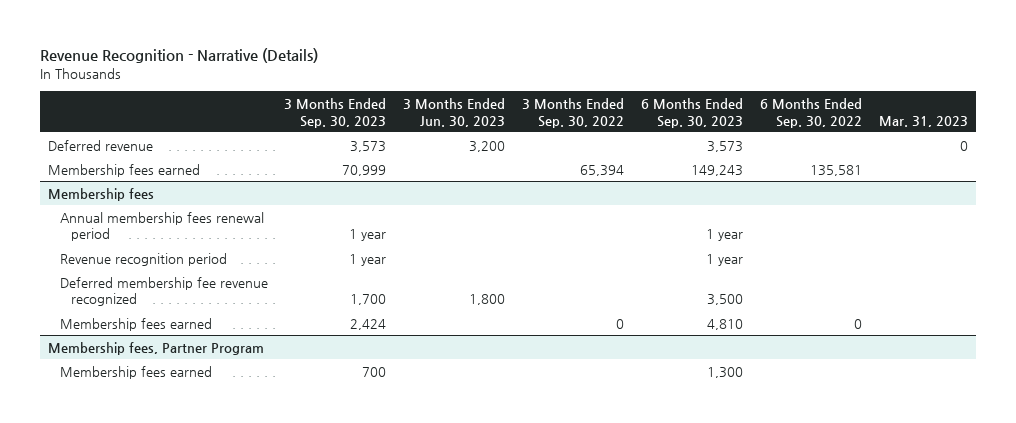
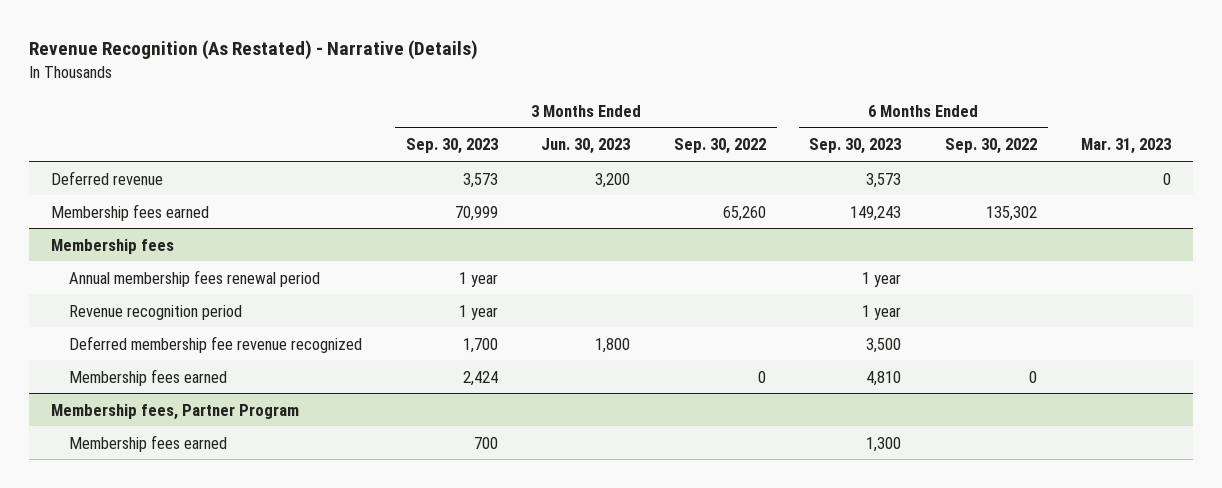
[39,48,318,64] Revenue Recognition - Narrative (Details) -> [29,40,479,61] Revenue Recognition (As Restated) - Narrative (Details)
[580,164,625,176] 65,394 -> [722,205,766,221] 65,260
[809,164,862,176] 135,581 -> [986,205,1038,221] 135,302

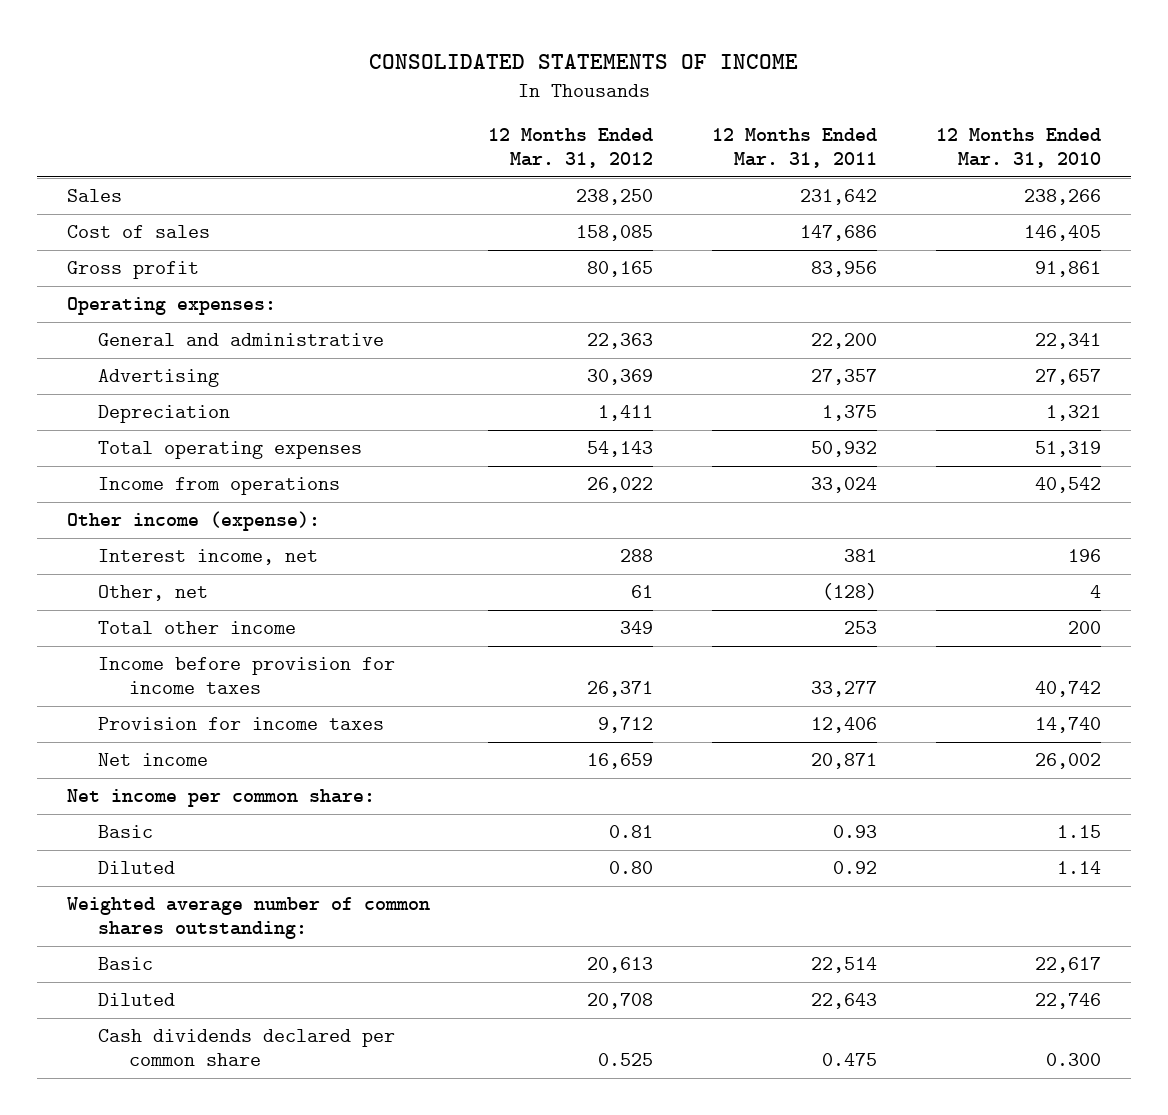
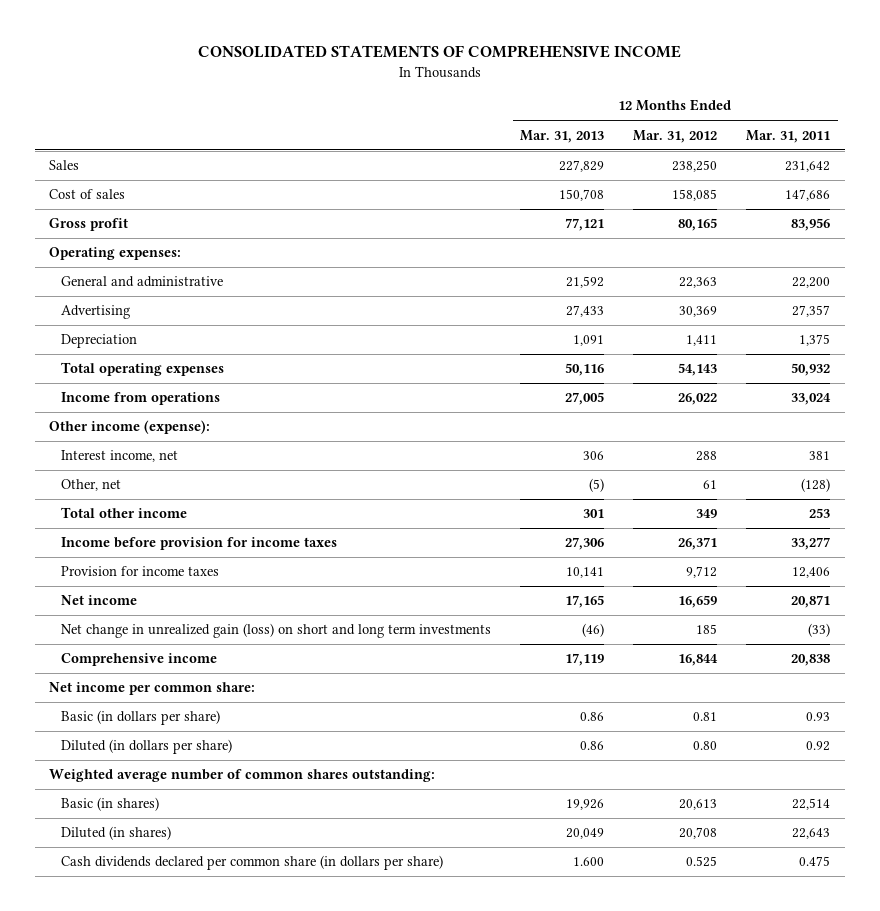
[368,53,798,69] CONSOLIDATED STATEMENTS OF INCOME -> [197,45,681,59] CONSOLIDATED STATEMENTS OF COMPREHENSIVE INCOME
[936,128,1102,168] 12 Months Ended Mar. 31, 2010 -> none
none -> [520,129,605,143] Mar. 31, 2013
none -> [61,623,492,639] Net change in unrealized gain (loss) on short and long term investments
none -> [61,653,218,667] Comprehensive income
[97,825,153,839] Basic -> [61,710,221,726] Basic (in dollars per share)
[97,861,175,875] Diluted -> [61,739,233,755] Diluted (in dollars per share)
[97,957,153,971] Basic -> [61,797,160,812] Basic (in shares)
[97,993,175,1007] Diluted -> [61,826,172,841] Diluted (in shares)
[97,1029,395,1067] Cash dividends declared per common share -> [61,855,444,871] Cash dividends declared per common share (in dollars per share)

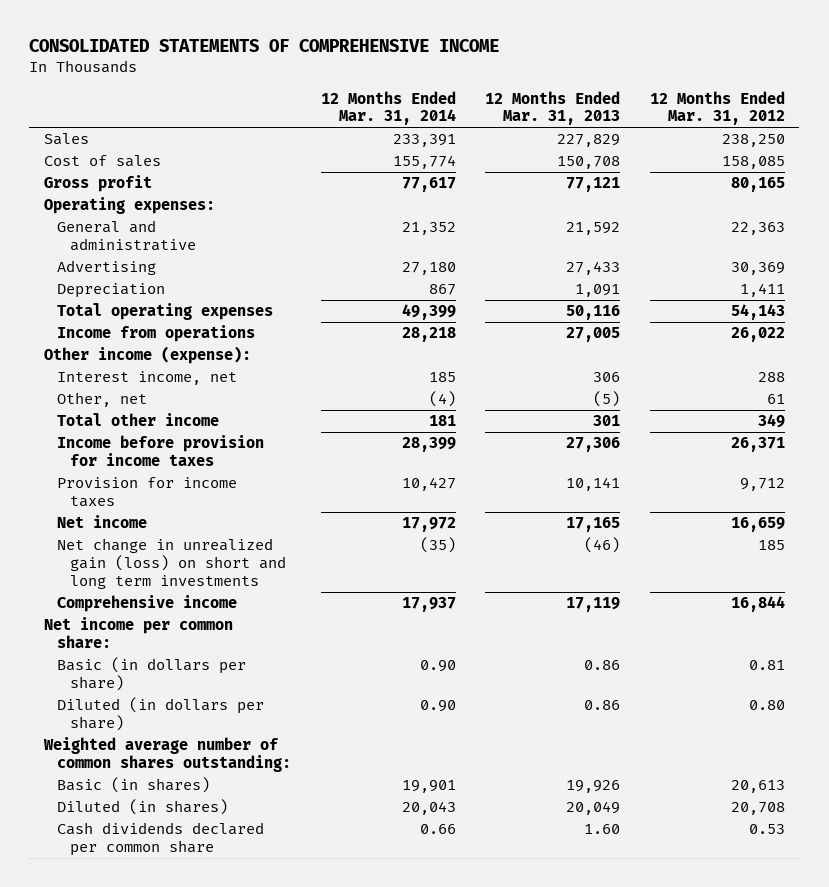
[746,129,831,143] Mar. 31, 2011 -> none
none -> [320,90,456,126] 12 Months Ended Mar. 31, 2014
[61,855,444,871] Cash dividends declared per common share (in dollars per share) -> [57,822,265,857] Cash dividends declared per common share
[573,857,605,867] 1.600 -> [584,824,621,835] 1.60
[686,856,718,868] 0.525 -> [748,824,785,835] 0.53

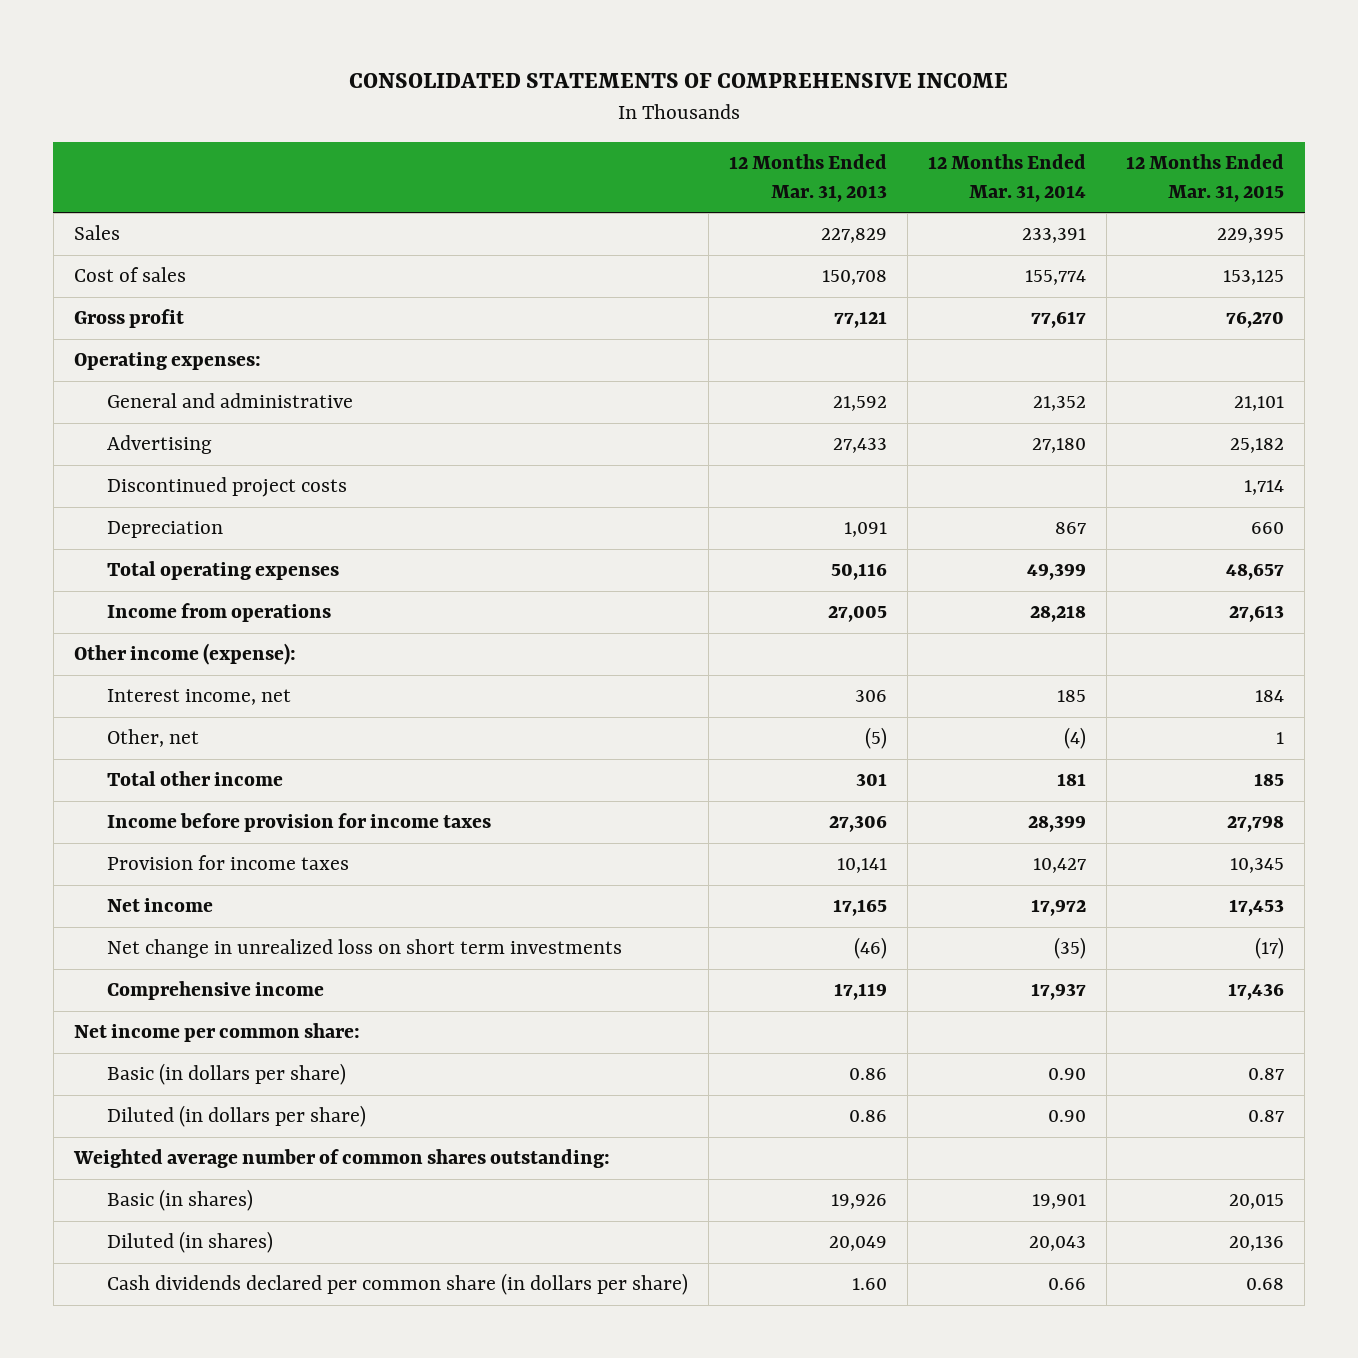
[649,90,785,126] 12 Months Ended Mar. 31, 2012 -> none
none -> [1126,153,1285,202] 12 Months Ended Mar. 31, 2015
none -> [107,477,348,498] Discontinued project costs
[57,538,287,589] Net change in unrealized gain (loss) on short and long term investments -> [107,939,623,959] Net change in unrealized loss on short term investments
[57,822,265,857] Cash dividends declared per common share -> [107,1273,689,1296] Cash dividends declared per common share (in dollars per share)

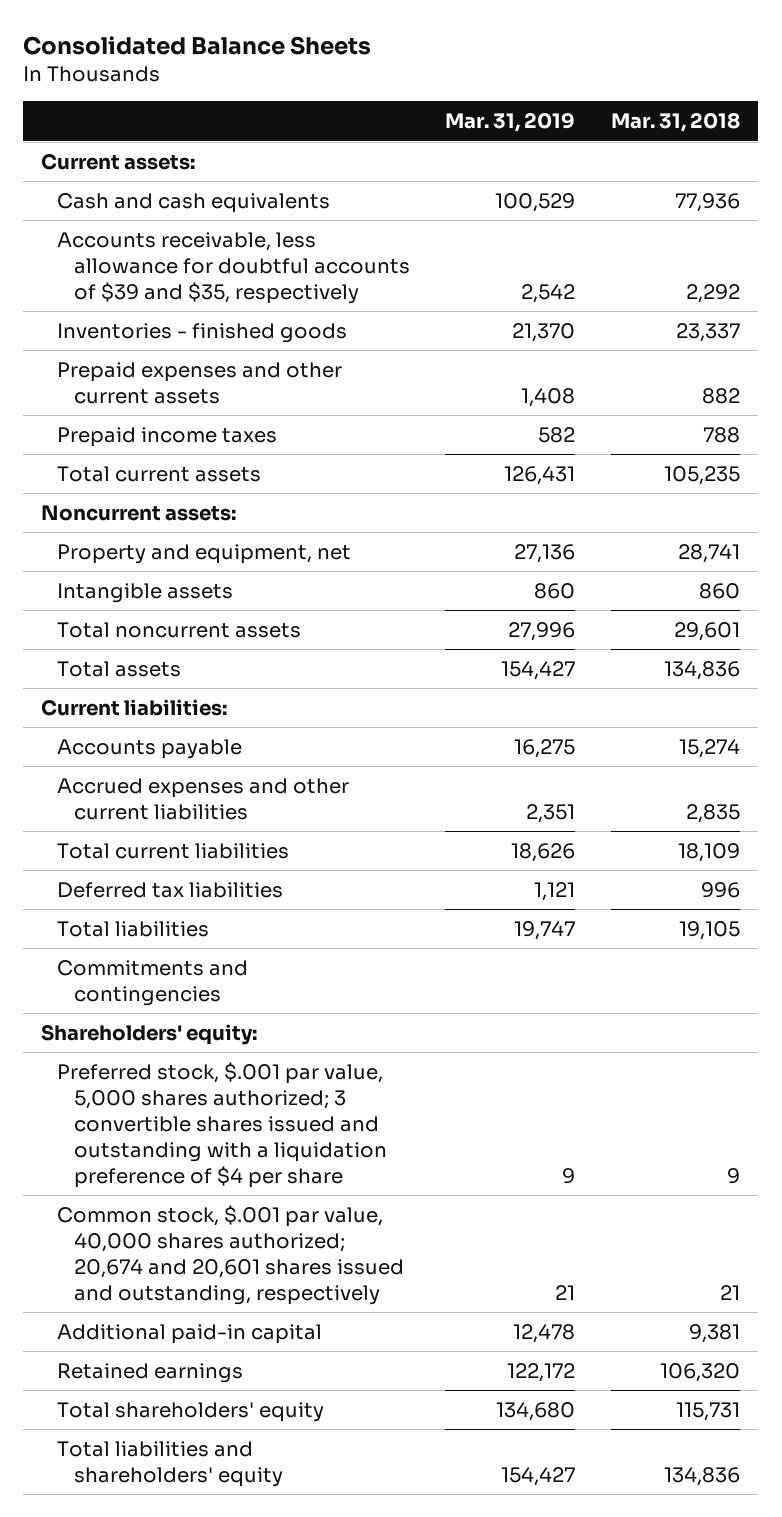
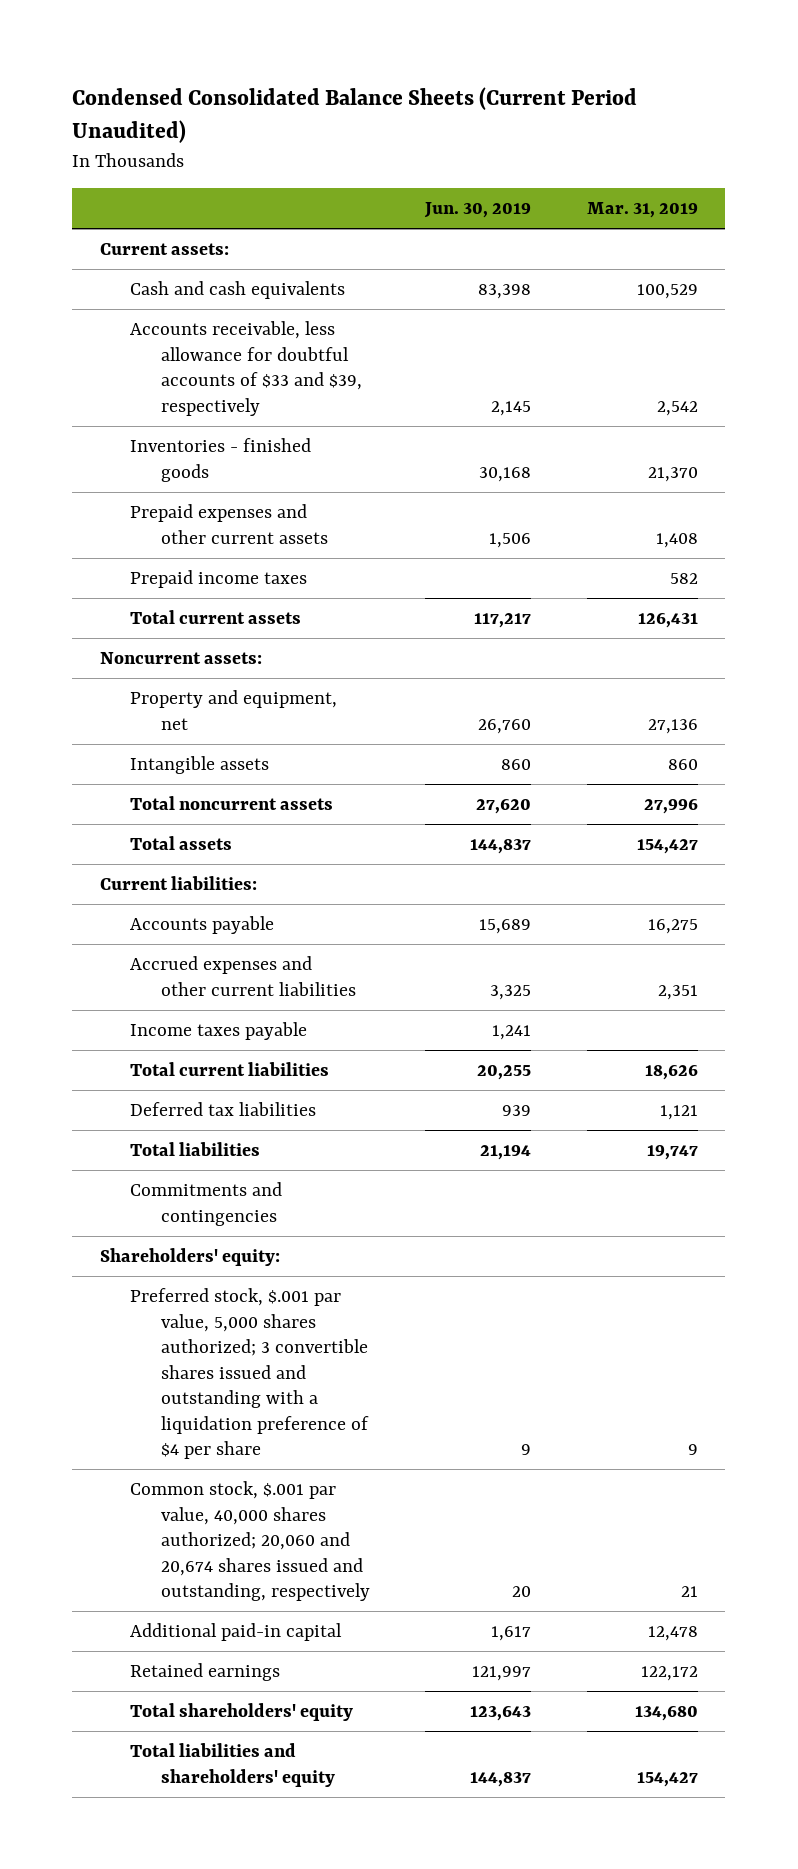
[23,36,372,56] Consolidated Balance Sheets -> [72,87,638,144] Condensed Consolidated Balance Sheets (Current Period Unaudited)
[611,112,741,133] Mar. 31, 2018 -> none
none -> [424,202,532,219] Jun. 30, 2019
[57,231,410,304] Accounts receivable, less allowance for doubtful accounts of $39 and $35, respectively -> [130,321,362,416] Accounts receivable, less allowance for doubtful accounts of $33 and $39, respectively
none -> [130,1022,308,1041] Income taxes payable
[57,1204,404,1305] Common stock, $.001 par value, 40,000 shares authorized; 20,674 and 20,601 shares issued and outstanding, respectively -> [130,1481,370,1602] Common stock, $.001 par value, 40,000 shares authorized; 20,060 and 20,674 shares issued and outstanding, respectively

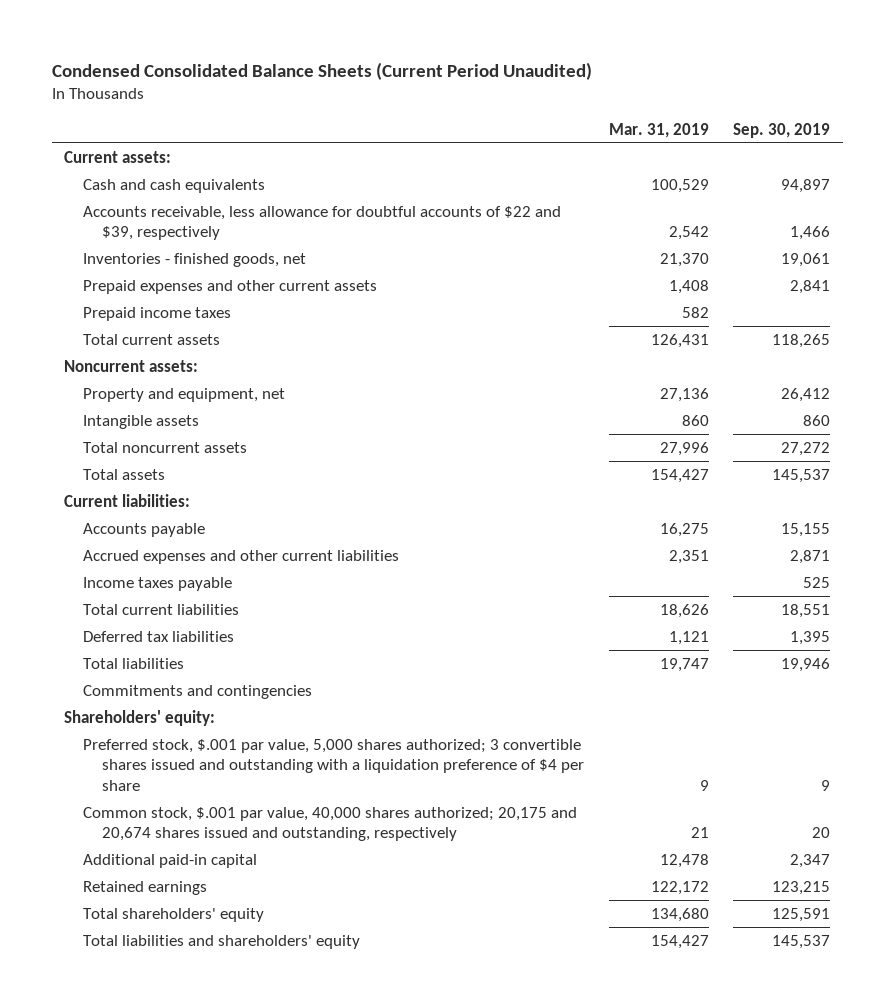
[424,202,532,219] Jun. 30, 2019 -> none
none -> [733,122,831,138] Sep. 30, 2019
[130,321,362,416] Accounts receivable, less allowance for doubtful accounts of $33 and $39, respectively -> [83,205,562,241] Accounts receivable, less allowance for doubtful accounts of $22 and $39, respectively
[130,438,312,482] Inventories - finished goods -> [83,252,307,267] Inventories - finished goods, net
[130,1481,370,1602] Common stock, $.001 par value, 40,000 shares authorized; 20,060 and 20,674 shares issued and outstanding, respectively -> [83,806,578,842] Common stock, $.001 par value, 40,000 shares authorized; 20,175 and 20,674 shares issued and outstanding, respectively

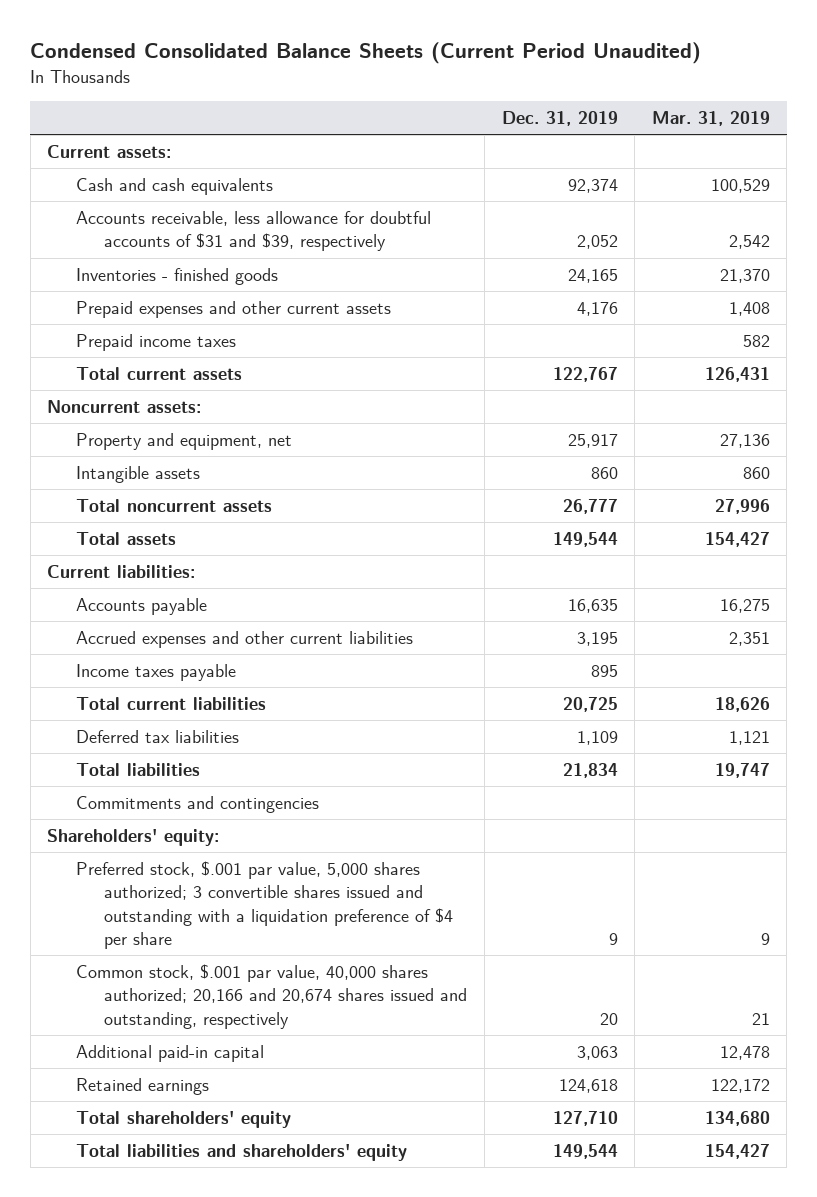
[733,122,831,138] Sep. 30, 2019 -> none
none -> [501,110,618,126] Dec. 31, 2019
[83,205,562,241] Accounts receivable, less allowance for doubtful accounts of $22 and $39, respectively -> [75,210,431,252] Accounts receivable, less allowance for doubtful accounts of $31 and $39, respectively
[83,252,307,267] Inventories - finished goods, net -> [75,267,278,285] Inventories - finished goods
[83,806,578,842] Common stock, $.001 par value, 40,000 shares authorized; 20,175 and 20,674 shares issued and outstanding, respectively -> [75,963,468,1029] Common stock, $.001 par value, 40,000 shares authorized; 20,166 and 20,674 shares issued and outstanding, respectively

